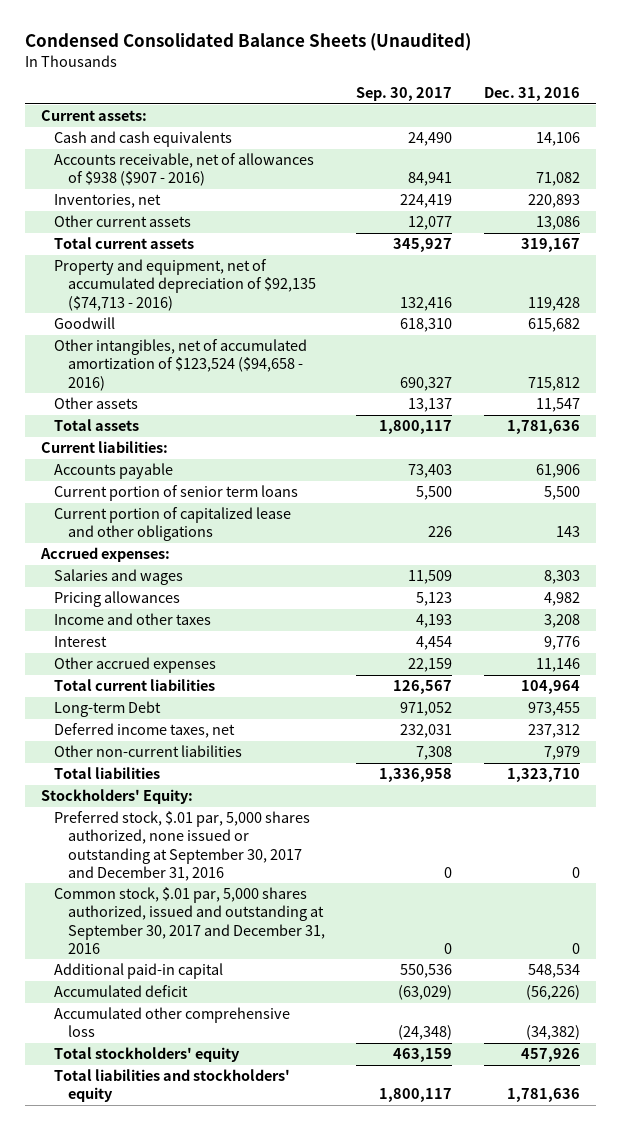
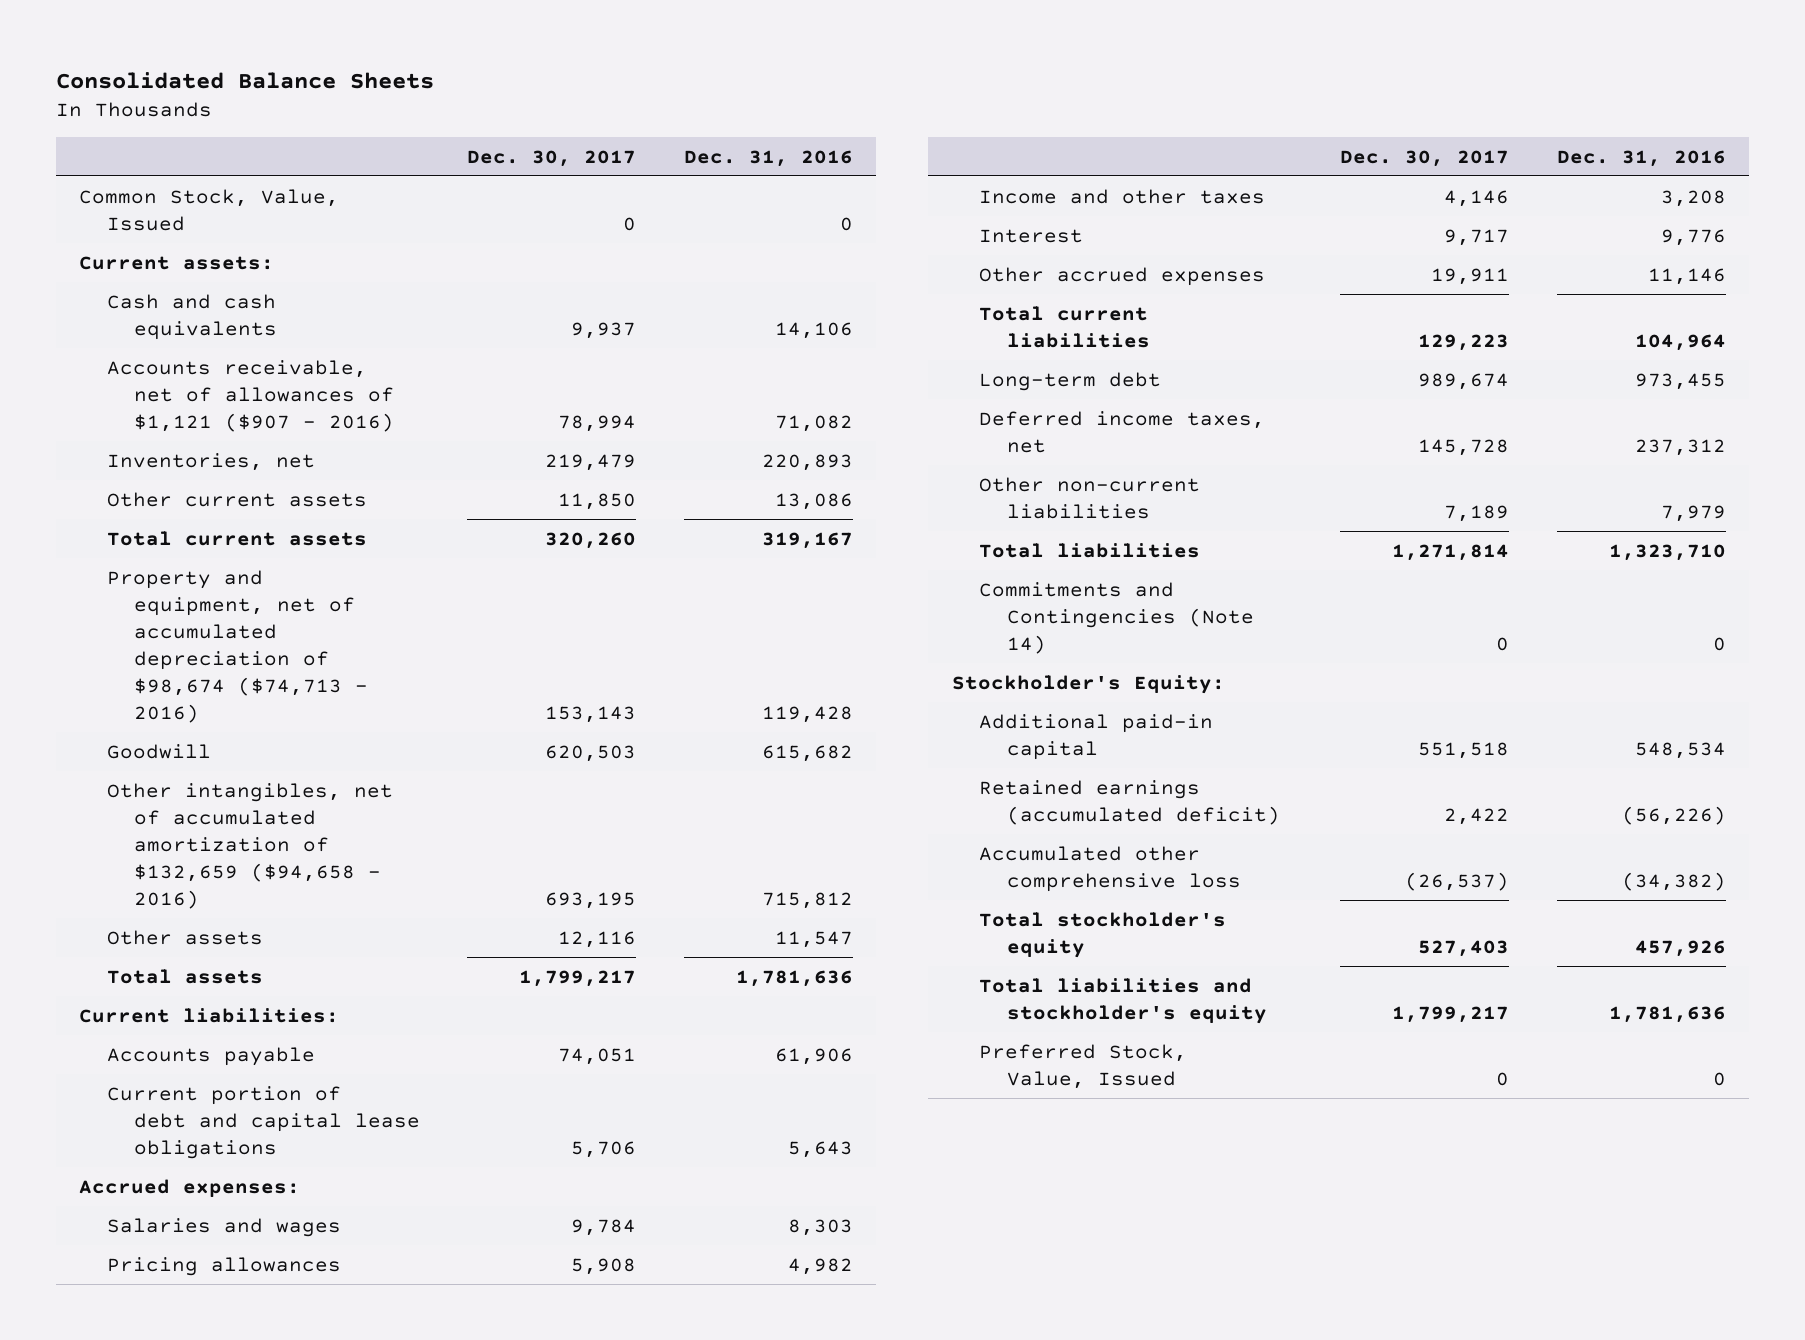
[24,33,471,52] Condensed Consolidated Balance Sheets (Unaudited) -> [55,71,434,89] Consolidated Balance Sheets
[356,87,453,102] Sep. 30, 2017 -> none
none -> [467,149,637,167] Dec. 30, 2017
none -> [79,188,340,231] Common Stock, Value, Issued
[54,153,315,187] Accounts receivable, net of allowances of $938 ($907 - 2016) -> [106,359,394,432] Accounts receivable, net of allowances of $1,121 ($907 - 2016)
[54,259,316,311] Property and equipment, net of accumulated depreciation of $92,135 ($74,713 - 2016) -> [106,569,368,724] Property and equipment, net of accumulated depreciation of $98,674 ($74,713 - 2016)
[54,339,308,391] Other intangibles, net of accumulated amortization of $123,524 ($94,658 - 2016) -> [106,782,393,910] Other intangibles, net of accumulated amortization of $132,659 ($94,658 - 2016)
[54,507,292,542] Current portion of capitalized lease and other obligations -> none
[54,485,299,502] Current portion of senior term loans -> [106,1085,420,1159] Current portion of debt and capital lease obligations
[543,486,580,501] 5,500 -> [787,1140,853,1158] 5,643
[54,701,162,718] Long-term Debt -> [979,371,1162,391] Long-term debt
[54,811,311,881] Preferred stock, $.01 par, 5,000 shares authorized, none issued or outstanding at September 30, 2017 and December 31, 2016 -> none
[54,887,325,954] Common stock, $.01 par, 5,000 shares authorized, issued and outstanding at September 30, 2017 and December 31, 2016 -> none
none -> [979,581,1254,654] Commitments and Contingencies (Note 14)
[40,789,193,805] Stockholders' Equity: -> [952,674,1226,694] Stockholder's Equity:
[54,985,189,998] Accumulated deficit -> [979,779,1280,825] Retained earnings (accumulated deficit)
[54,1047,241,1063] Total stockholders' equity -> [979,911,1227,958] Total stockholder's equity
[54,1069,291,1103] Total liabilities and stockholders' equity -> [979,977,1267,1024] Total liabilities and stockholder's equity
none -> [979,1043,1188,1089] Preferred Stock, Value, Issued

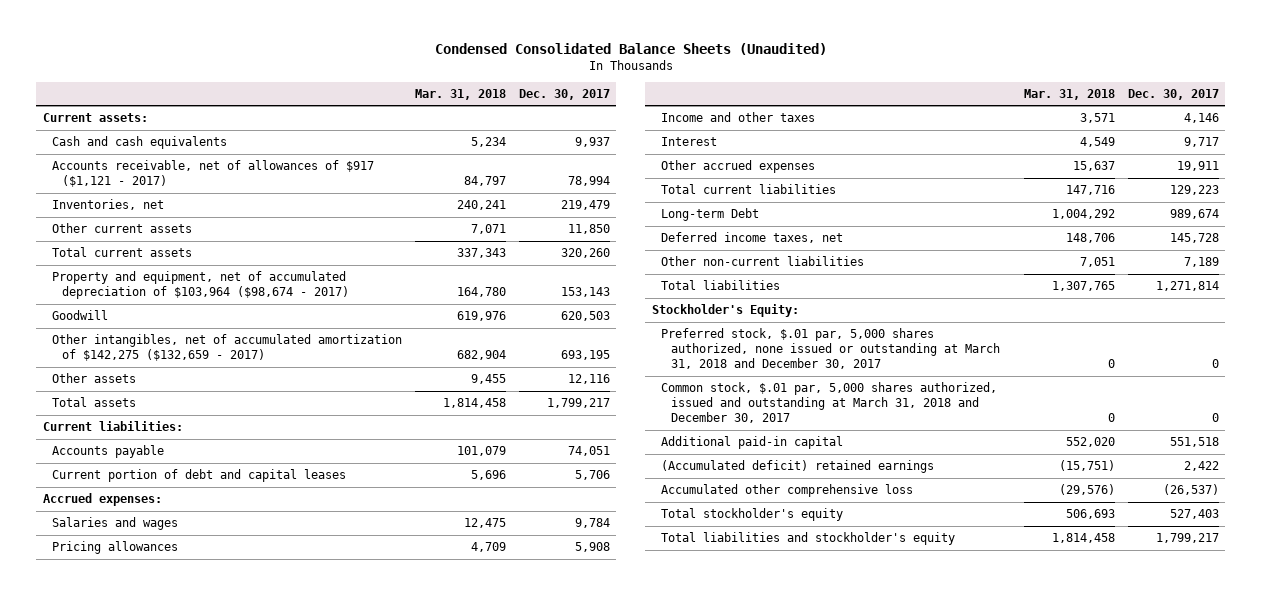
[55,71,434,89] Consolidated Balance Sheets -> [434,43,827,56] Condensed Consolidated Balance Sheets (Unaudited)
[683,149,853,167] Dec. 31, 2016 -> none
none -> [415,88,507,100] Mar. 31, 2018
[79,188,340,231] Common Stock, Value, Issued -> none
[106,359,394,432] Accounts receivable, net of allowances of $1,121 ($907 - 2016) -> [52,160,375,188] Accounts receivable, net of allowances of $917 ($1,121 - 2017)
[106,569,368,724] Property and equipment, net of accumulated depreciation of $98,674 ($74,713 - 2016) -> [52,271,349,300] Property and equipment, net of accumulated depreciation of $103,964 ($98,674 - 2017)
[106,782,393,910] Other intangibles, net of accumulated amortization of $132,659 ($94,658 - 2016) -> [52,334,403,362] Other intangibles, net of accumulated amortization of $142,275 ($132,659 - 2017)
[106,1085,420,1159] Current portion of debt and capital lease obligations -> [52,469,347,483] Current portion of debt and capital leases
[979,371,1162,391] Long-term debt -> [661,208,760,222] Long-term Debt
[979,581,1254,654] Commitments and Contingencies (Note 14) -> none
none -> [661,328,1000,370] Preferred stock, $.01 par, 5,000 shares authorized, none issued or outstanding at March 31, 2018 and December 30, 2017
none -> [661,382,998,424] Common stock, $.01 par, 5,000 shares authorized, issued and outstanding at March 31, 2018 and December 30, 2017
[979,779,1280,825] Retained earnings (accumulated deficit) -> [661,460,935,474] (Accumulated deficit) retained earnings
[979,1043,1188,1089] Preferred Stock, Value, Issued -> none

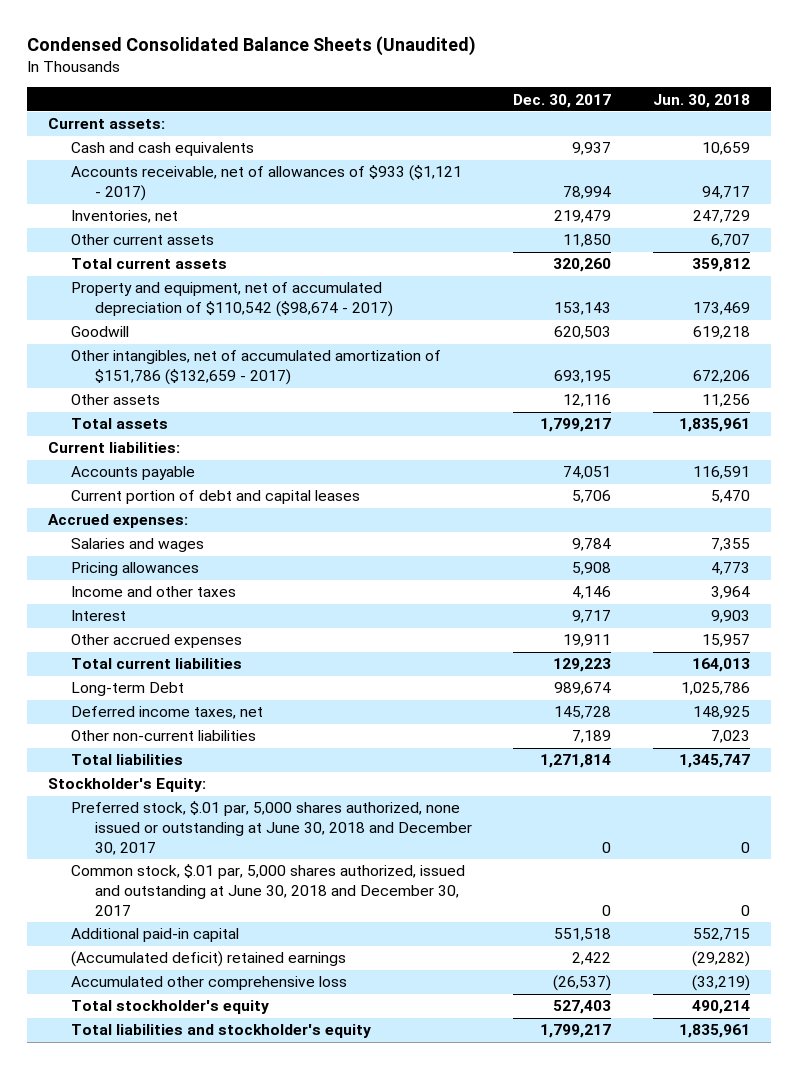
[415,88,507,100] Mar. 31, 2018 -> none
none -> [652,93,750,108] Jun. 30, 2018
[52,160,375,188] Accounts receivable, net of allowances of $917 ($1,121 - 2017) -> [71,165,463,202] Accounts receivable, net of allowances of $933 ($1,121 - 2017)
[52,271,349,300] Property and equipment, net of accumulated depreciation of $103,964 ($98,674 - 2017) -> [71,282,393,318] Property and equipment, net of accumulated depreciation of $110,542 ($98,674 - 2017)
[52,334,403,362] Other intangibles, net of accumulated amortization of $142,275 ($132,659 - 2017) -> [71,350,442,386] Other intangibles, net of accumulated amortization of $151,786 ($132,659 - 2017)
[661,328,1000,370] Preferred stock, $.01 par, 5,000 shares authorized, none issued or outstanding at March 31, 2018 and December 30, 2017 -> [71,801,472,855] Preferred stock, $.01 par, 5,000 shares authorized, none issued or outstanding at June 30, 2018 and December 30, 2017
[661,382,998,424] Common stock, $.01 par, 5,000 shares authorized, issued and outstanding at March 31, 2018 and December 30, 2017 -> [71,864,466,916] Common stock, $.01 par, 5,000 shares authorized, issued and outstanding at June 30, 2018 and December 30, 2017

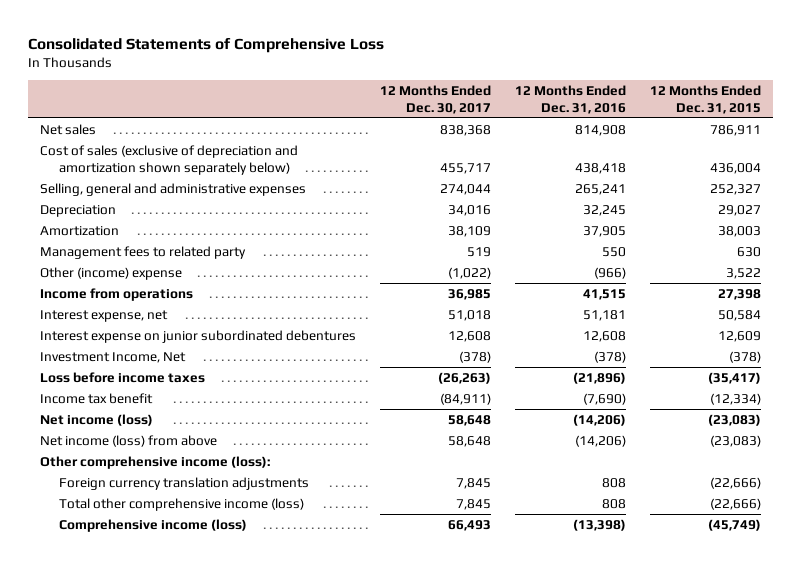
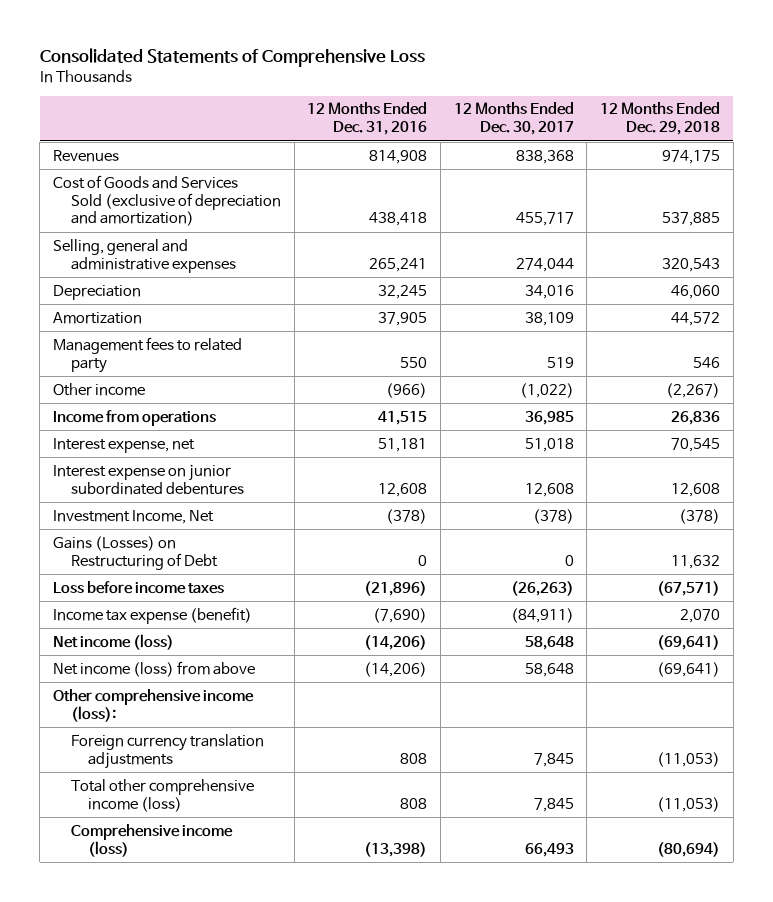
[650,84,762,114] 12 Months Ended Dec. 31, 2015 -> none
none -> [600,102,721,136] 12 Months Ended Dec. 29, 2018
[40,123,97,135] Net sales -> [53,149,120,162] Revenues
[40,144,299,175] Cost of sales (exclusive of depreciation and amortization shown separately below) -> [53,174,281,227] Cost of Goods and Services Sold (exclusive of depreciation and amortization)
[40,266,183,280] Other (income) expense -> [53,382,146,396] Other income
none -> [53,535,218,570] Gains (Losses) on Restructuring of Debt
[40,392,154,404] Income tax benefit -> [53,606,253,624] Income tax expense (benefit)

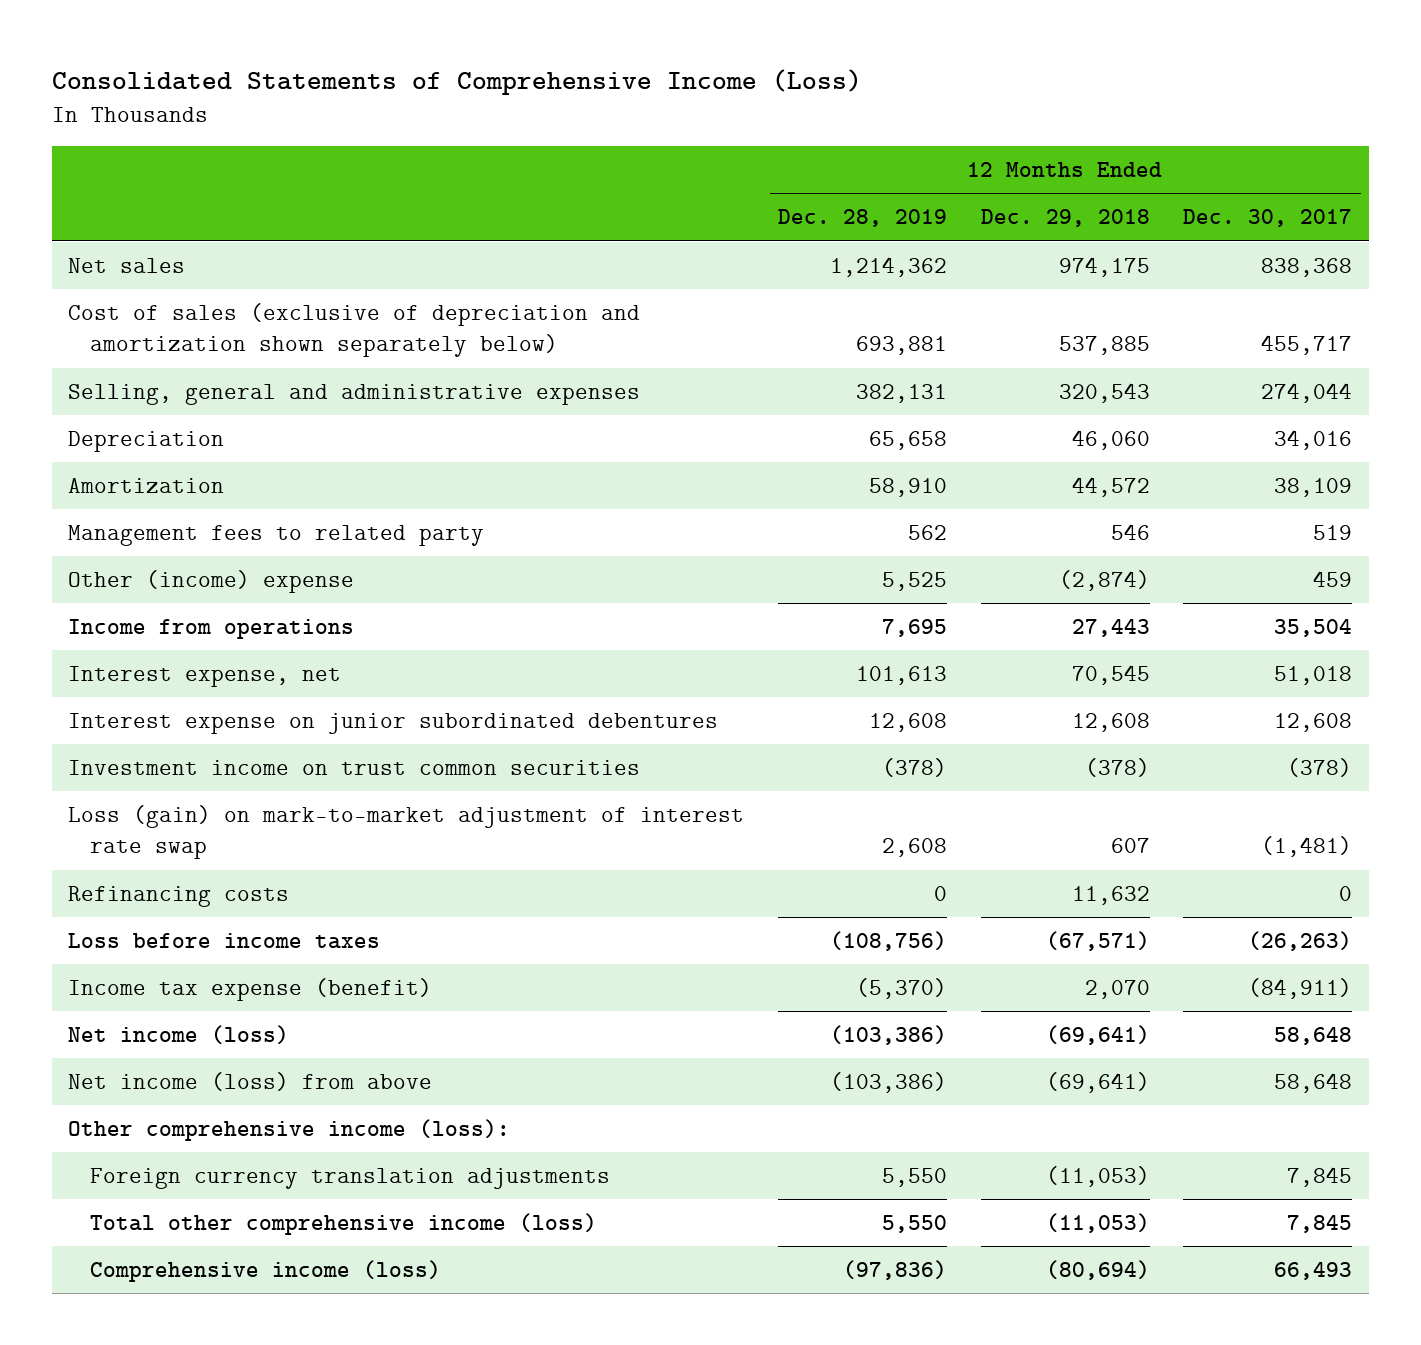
[39,48,425,68] Consolidated Statements of Comprehensive Loss -> [51,69,862,96] Consolidated Statements of Comprehensive Income (Loss)
[307,102,428,136] 12 Months Ended Dec. 31, 2016 -> none
none -> [778,209,948,228] Dec. 28, 2019
[53,149,120,162] Revenues -> [68,258,186,274] Net sales
[53,174,281,227] Cost of Goods and Services Sold (exclusive of depreciation and amortization) -> [68,303,641,358] Cost of sales (exclusive of depreciation and amortization shown separately below)
[53,382,146,396] Other income -> [68,570,355,594] Other (income) expense
[519,382,574,398] (1,022) -> [1313,571,1353,588] 459
[666,382,721,398] (2,267) -> [1058,570,1150,592] (2,874)
[524,410,574,425] 36,985 -> [1274,619,1353,638] 35,504
[671,410,721,425] 26,836 -> [1071,619,1150,638] 27,443
[53,509,215,524] Investment Income, Net -> [68,760,641,776] Investment income on trust common securities
none -> [68,805,745,860] Loss (gain) on mark-to-market adjustment of interest rate swap
[53,535,218,570] Gains (Losses) on Restructuring of Debt -> [68,886,290,908] Refinancing costs

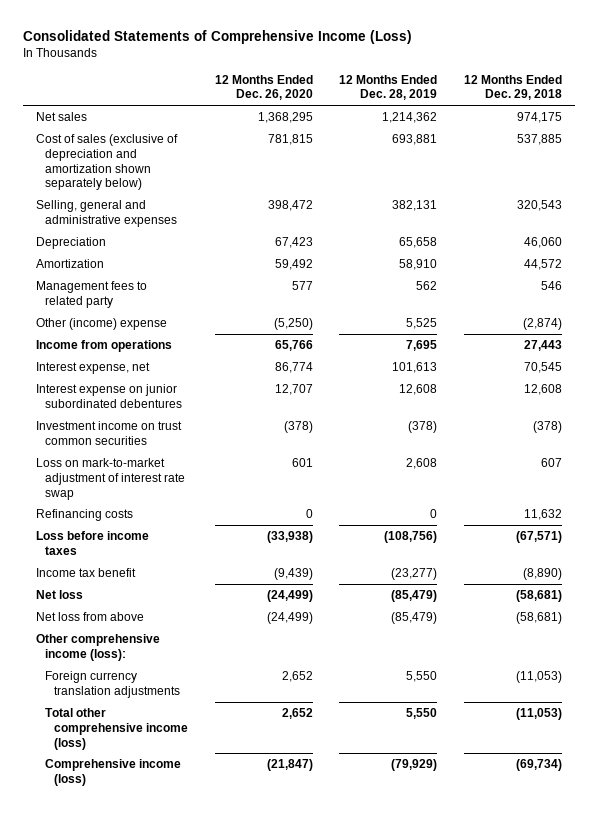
[1183,209,1353,228] Dec. 30, 2017 -> none
none -> [214,74,313,101] 12 Months Ended Dec. 26, 2020
[68,805,745,860] Loss (gain) on mark-to-market adjustment of interest rate swap -> [35,457,186,500] Loss on mark-to-market adjustment of interest rate swap
[68,978,433,1002] Income tax expense (benefit) -> [35,567,136,577] Income tax benefit
[856,978,948,1000] (5,370) -> [391,567,438,580] (23,277)
[1084,980,1150,1000] 2,070 -> [523,567,563,580] (8,890)
[68,1025,290,1045] Net income (loss) -> [35,589,83,599] Net loss
[830,1025,948,1046] (103,386) -> [391,589,438,602] (85,479)
[1045,1025,1150,1046] (69,641) -> [516,589,563,602] (58,681)
[68,1072,433,1092] Net income (loss) from above -> [35,611,144,621] Net loss from above
[830,1072,948,1094] (103,386) -> [391,611,438,624] (85,479)
[1045,1072,1150,1094] (69,641) -> [516,611,563,624] (58,681)
[843,1260,948,1281] (97,836) -> [391,758,438,771] (79,929)
[1045,1260,1150,1281] (80,694) -> [516,758,563,771] (69,734)

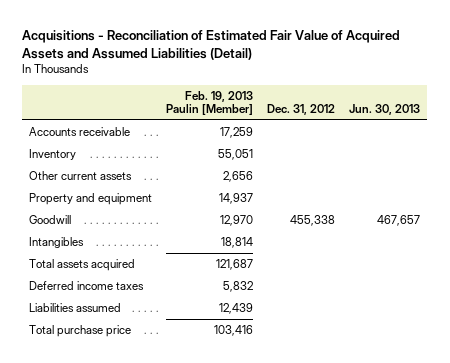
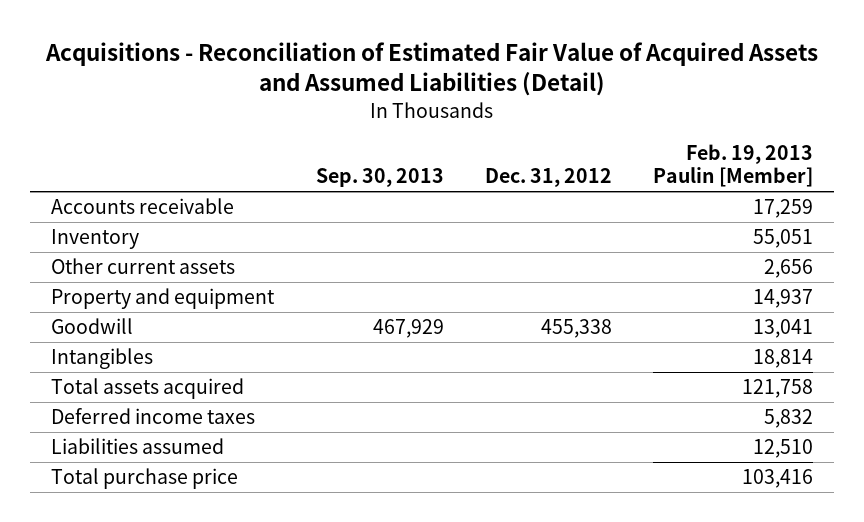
[349,104,421,116] Jun. 30, 2013 -> none
none -> [315,168,444,188] Sep. 30, 2013
[220,215,254,227] 12,970 -> [753,319,814,339] 13,041
[216,259,254,271] 121,687 -> [742,379,814,399] 121,758
[219,303,254,315] 12,439 -> [753,439,814,459] 12,510

